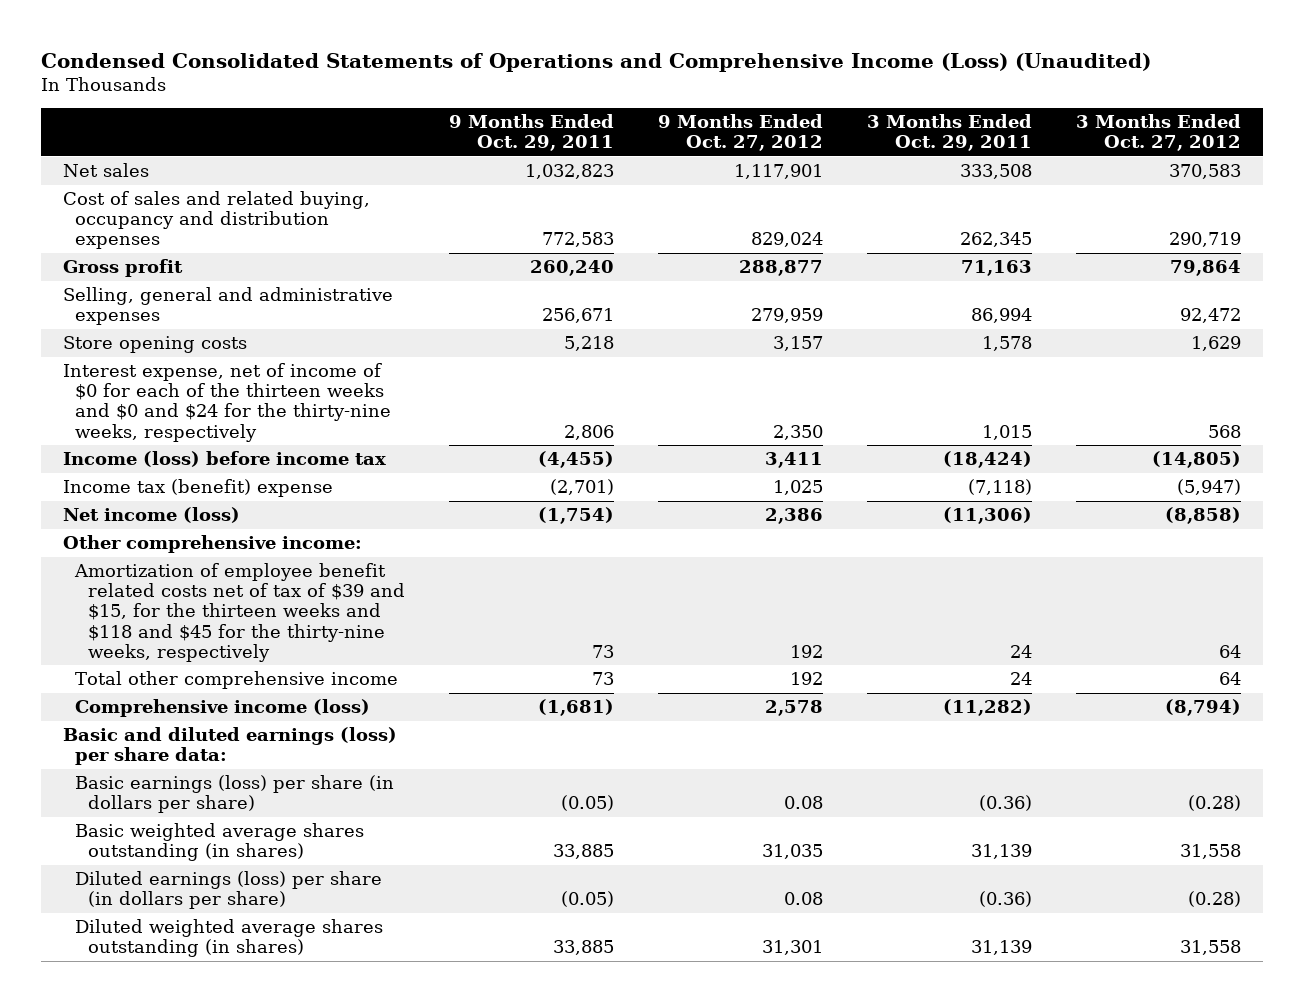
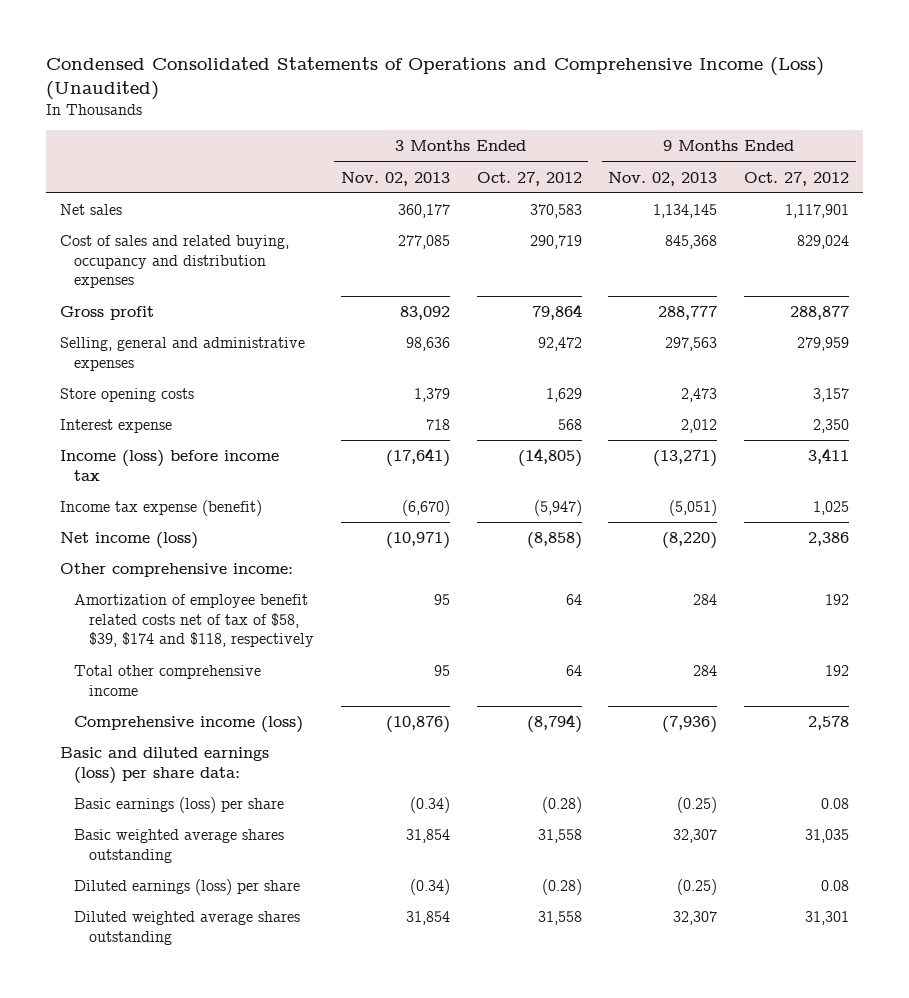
[449,114,615,152] 9 Months Ended Oct. 29, 2011 -> none
[866,114,1032,152] 3 Months Ended Oct. 29, 2011 -> none
none -> [340,171,450,186] Nov. 02, 2013
none -> [608,171,718,186] Nov. 02, 2013
[62,363,392,442] Interest expense, net of income of $0 for each of the thirteen weeks and $0 and $24 for the thirty-nine weeks, respectively -> [59,418,172,433] Interest expense
[62,479,333,498] Income tax (benefit) expense -> [59,499,262,516] Income tax expense (benefit)
[74,563,406,662] Amortization of employee benefit related costs net of tax of $39 and $15, for the thirteen weeks and $118 and $45 for the thirty-nine weeks, respectively -> [74,593,315,648] Amortization of employee benefit related costs net of tax of $58, $39, $174 and $118, respectively
[75,775,395,814] Basic earnings (loss) per share (in dollars per share) -> [74,796,285,813] Basic earnings (loss) per share
[75,823,365,862] Basic weighted average shares outstanding (in shares) -> [74,828,285,863] Basic weighted average shares outstanding
[75,871,383,910] Diluted earnings (loss) per share (in dollars per share) -> [74,878,301,895] Diluted earnings (loss) per share
[75,919,384,958] Diluted weighted average shares outstanding (in shares) -> [74,910,301,945] Diluted weighted average shares outstanding

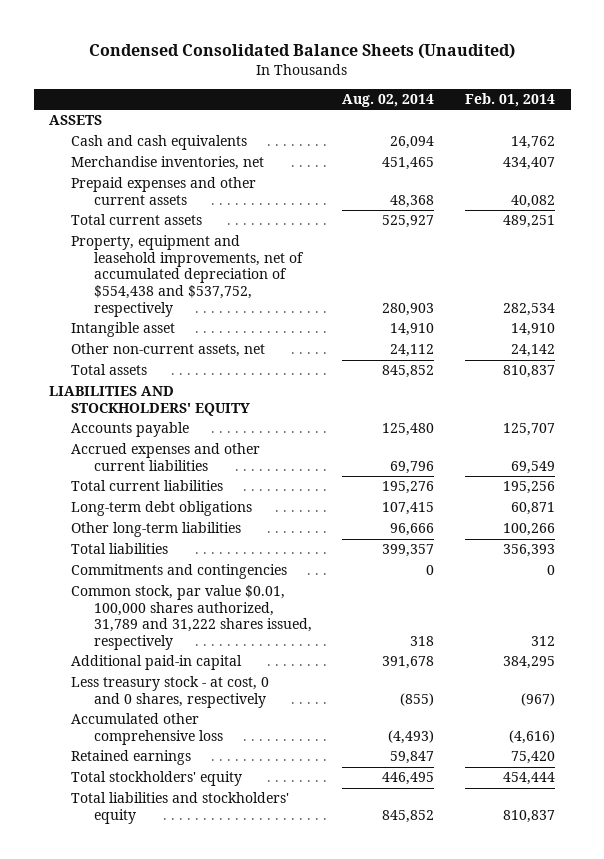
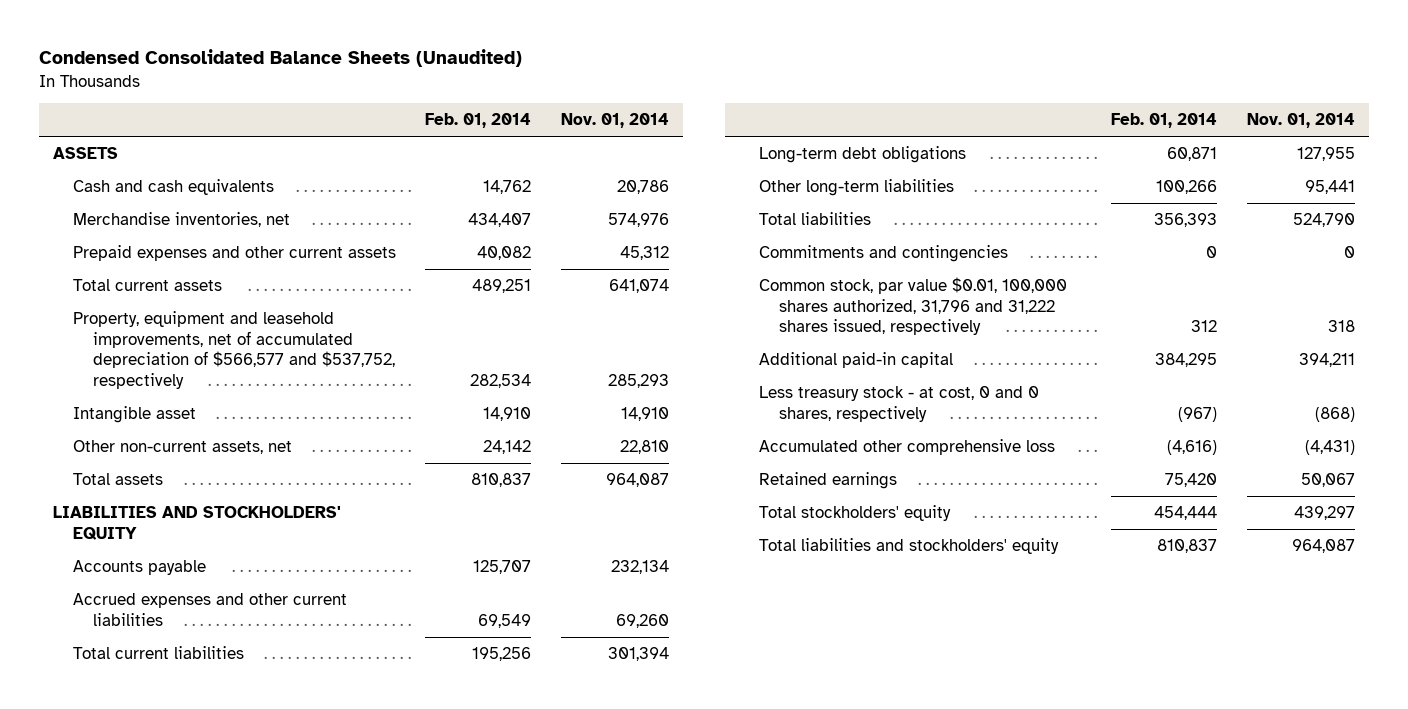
[342,94,435,108] Aug. 02, 2014 -> none
none -> [560,113,669,129] Nov. 01, 2014
[71,235,304,317] Property, equipment and leasehold improvements, net of accumulated depreciation of $554,438 and $537,752, respectively -> [73,311,396,389] Property, equipment and leasehold improvements, net of accumulated depreciation of $566,577 and $537,752, respectively
[71,585,312,651] Common stock, par value $0.01, 100,000 shares authorized, 31,789 and 31,222 shares issued, respectively -> [759,277,1068,336] Common stock, par value $0.01, 100,000 shares authorized, 31,796 and 31,222 shares issued, respectively

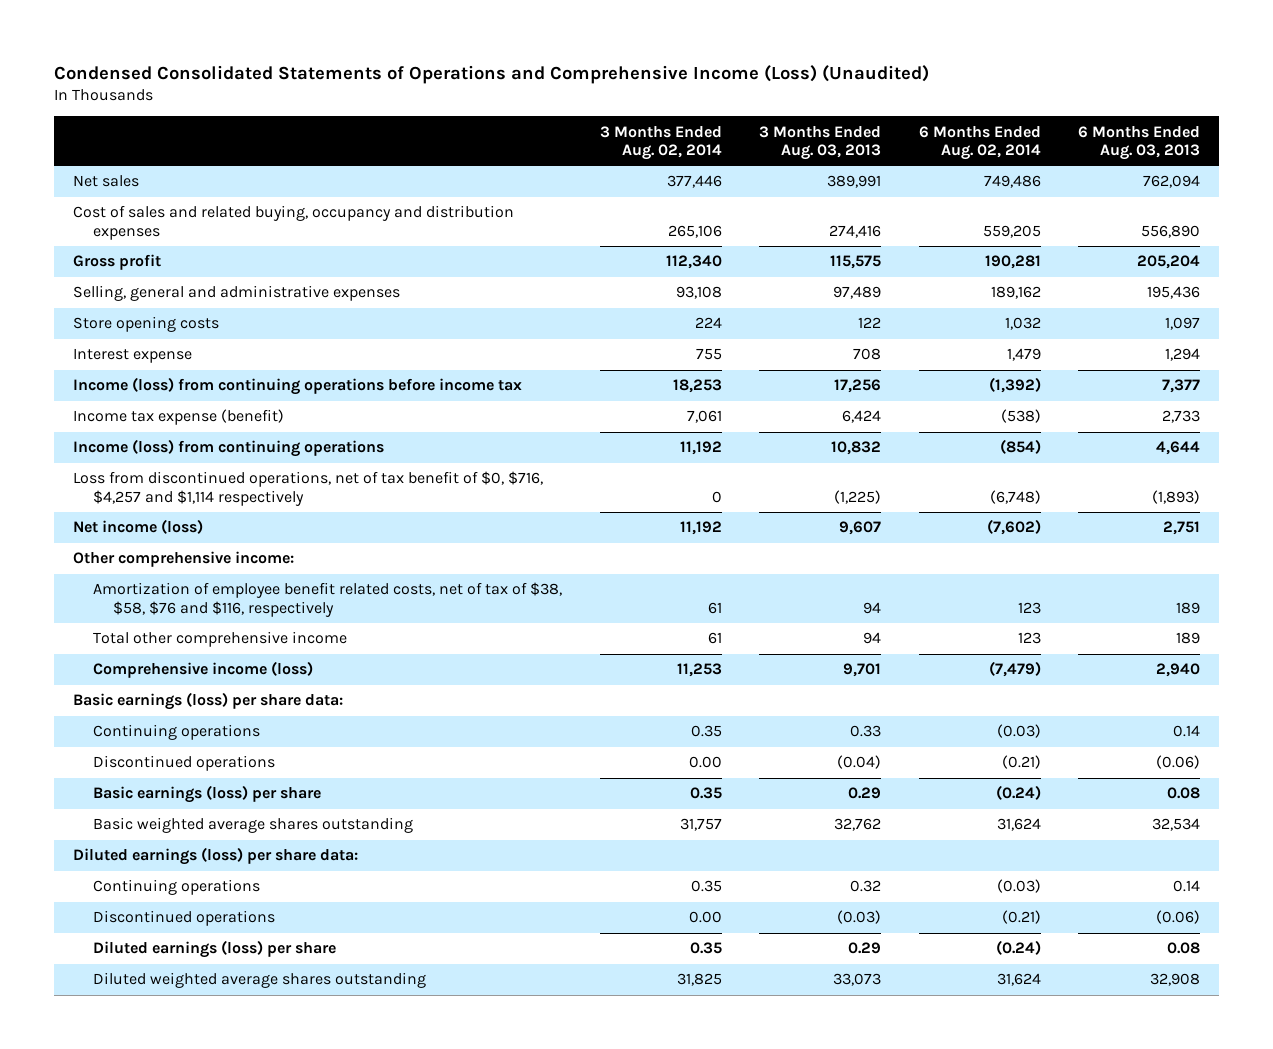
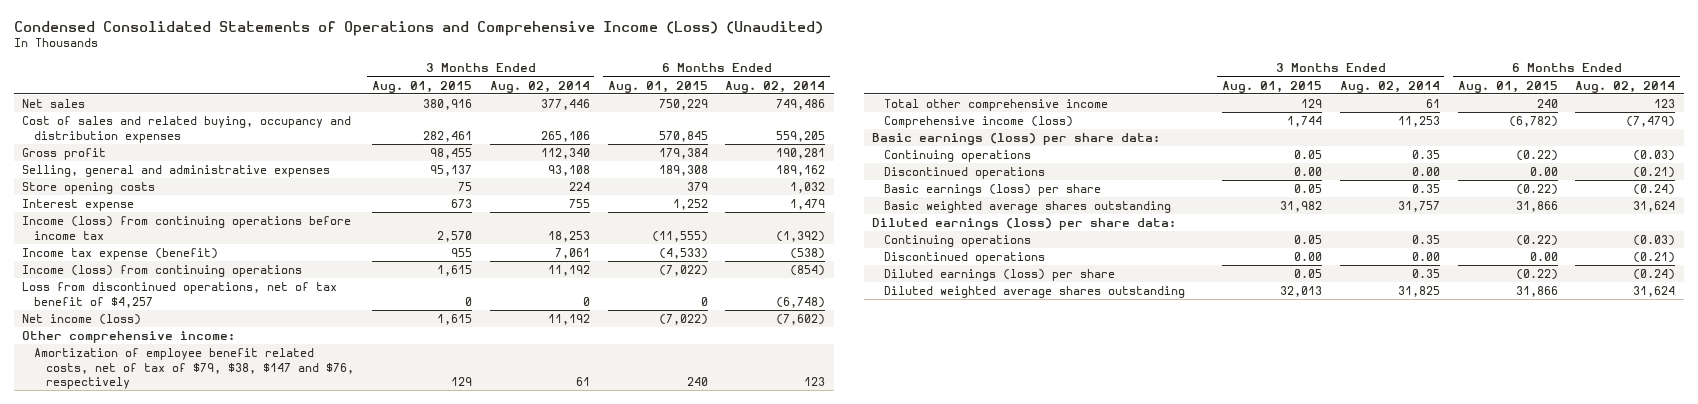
[759,125,882,161] 3 Months Ended Aug. 03, 2013 -> none
[1078,125,1201,161] 6 Months Ended Aug. 03, 2013 -> none
none -> [371,80,472,93] Aug. 01, 2015
none -> [607,80,708,93] Aug. 01, 2015
[72,471,543,506] Loss from discontinued operations, net of tax benefit of $0, $716, $4,257 and $1,114 respectively -> [22,282,338,308] Loss from discontinued operations, net of tax benefit of $4,257
[93,582,563,617] Amortization of employee benefit related costs, net of tax of $38, $58, $76 and $116, respectively -> [34,348,354,390] Amortization of employee benefit related costs, net of tax of $79, $38, $147 and $76, respectively

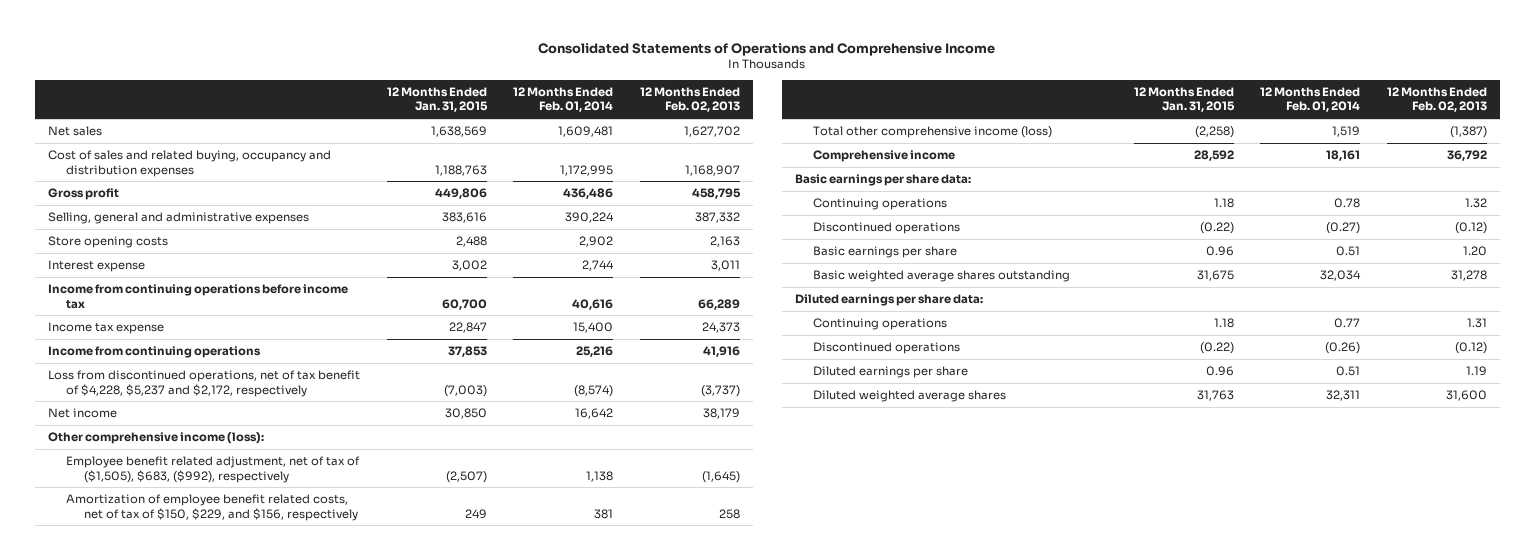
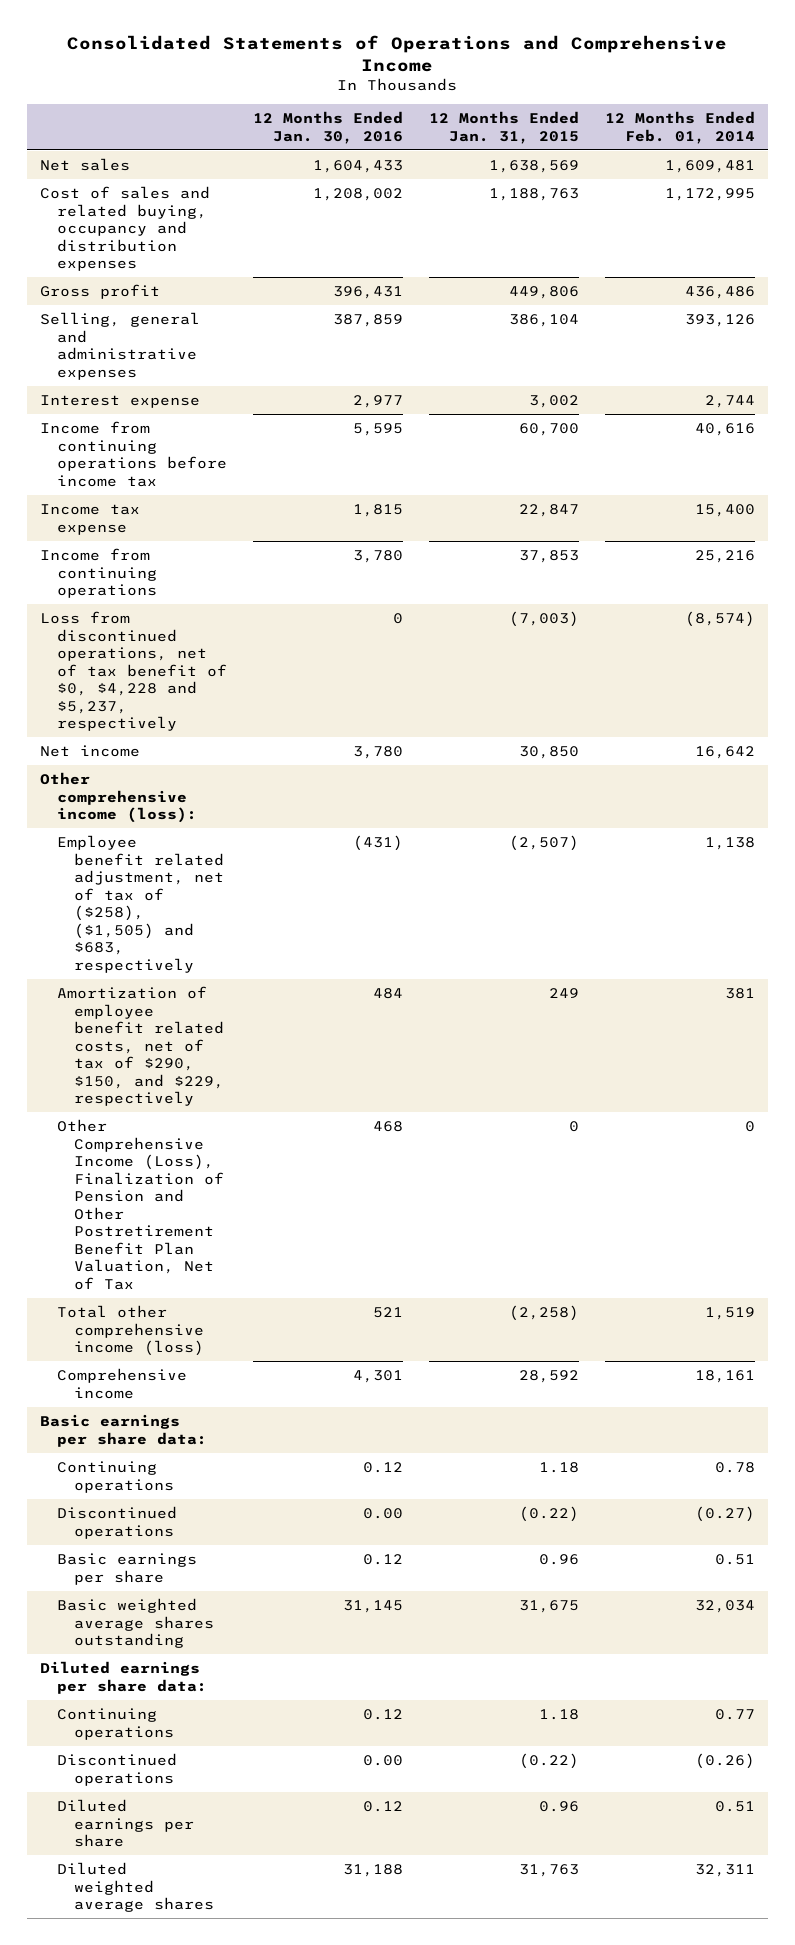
[639,86,740,113] 12 Months Ended Feb. 02, 2013 -> none
none -> [253,111,404,144] 12 Months Ended Jan. 30, 2016
[48,236,169,249] Store opening costs -> none
[441,212,487,224] 383,616 -> [508,313,579,327] 386,104
[565,212,615,224] 390,224 -> [684,313,755,327] 393,126
[48,370,361,397] Loss from discontinued operations, net of tax benefit of $4,228, $5,237 and $2,172, respectively -> [39,610,228,732] Loss from discontinued operations, net of tax benefit of $0, $4,228 and $5,237, respectively
[66,456,361,483] Employee benefit related adjustment, net of tax of ($1,505), $683, ($992), respectively -> [57,834,225,973] Employee benefit related adjustment, net of tax of ($258), ($1,505) and $683, respectively
[66,494,359,521] Amortization of employee benefit related costs, net of tax of $150, $229, and $156, respectively -> [57,985,225,1107] Amortization of employee benefit related costs, net of tax of $290, $150, and $229, respectively
none -> [57,1118,225,1290] Other Comprehensive Income (Loss), Finalization of Pension and Other Postretirement Benefit Plan Valuation, Net of Tax

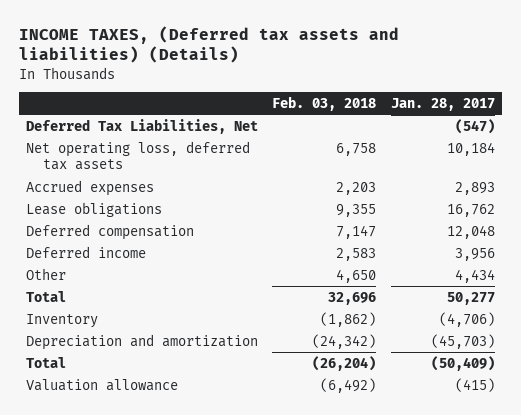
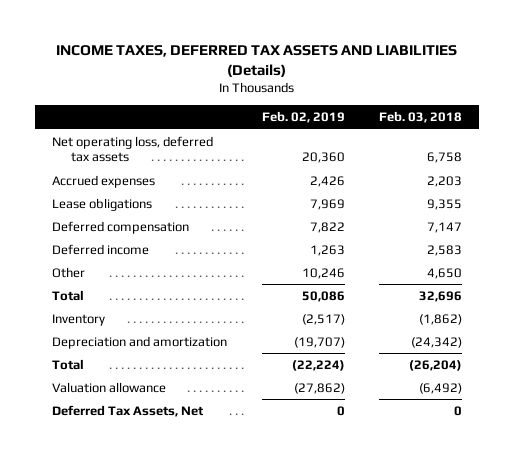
[18,25,399,64] INCOME TAXES, (Deferred tax assets and liabilities) (Details) -> [56,45,458,78] INCOME TAXES, DEFERRED TAX ASSETS AND LIABILITIES (Details)
[390,97,495,111] Jan. 28, 2017 -> none
none -> [261,111,345,124] Feb. 02, 2019
[25,118,258,134] Deferred Tax Liabilities, Net -> none
none -> [52,404,205,417] Deferred Tax Assets, Net

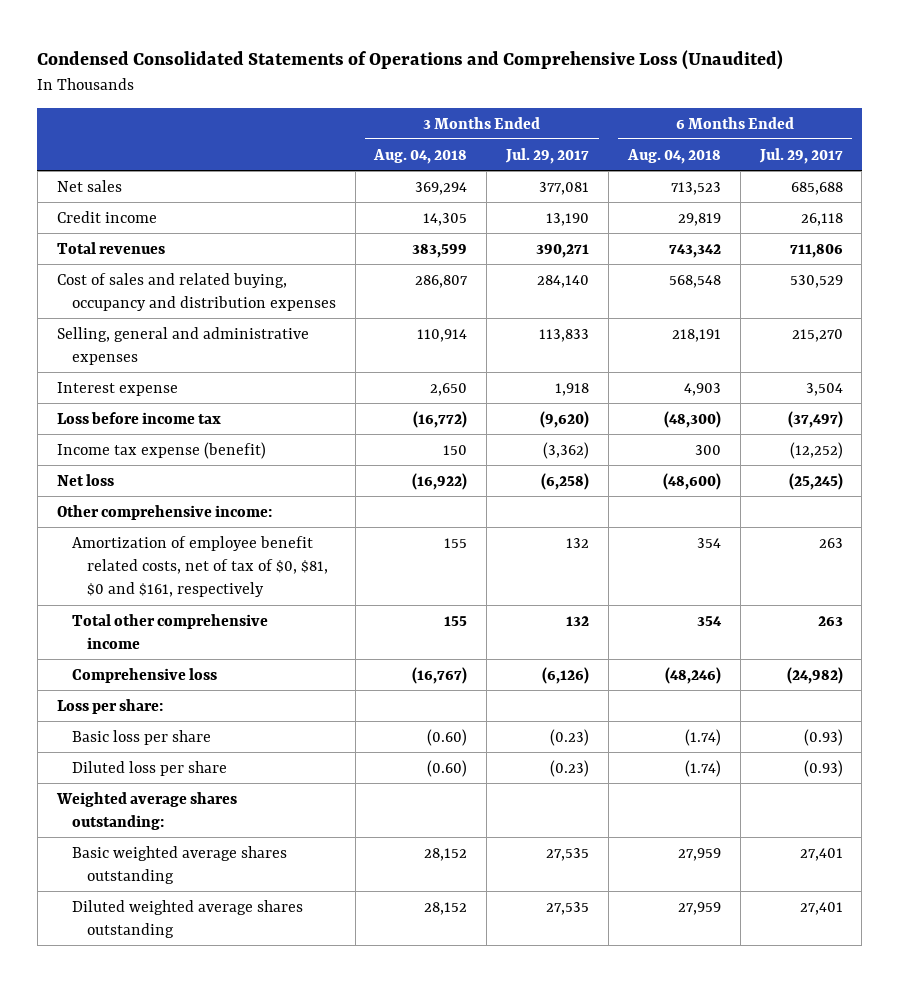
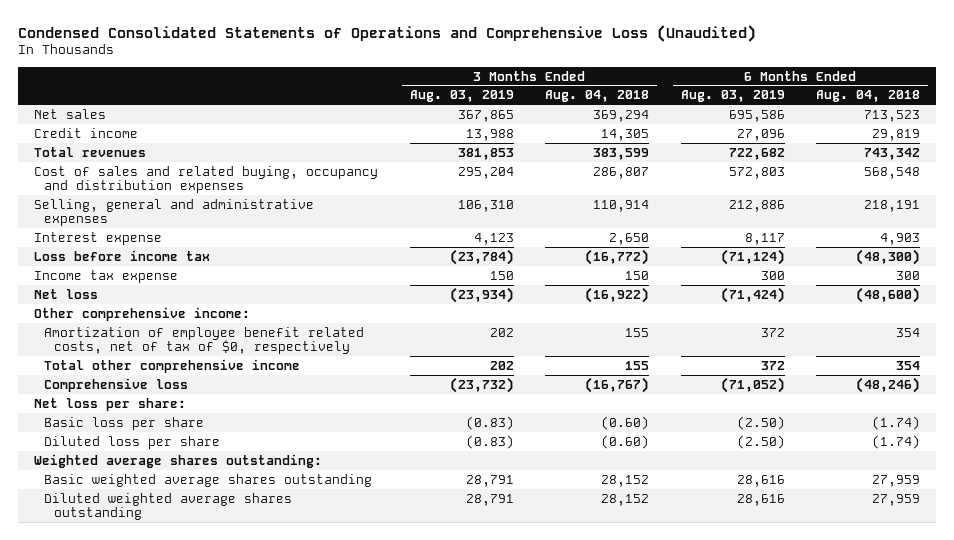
[505,147,590,164] Jul. 29, 2017 -> none
[758,147,843,164] Jul. 29, 2017 -> none
none -> [409,90,514,103] Aug. 03, 2019
none -> [680,90,785,103] Aug. 03, 2019
[56,441,266,459] Income tax expense (benefit) -> [34,269,179,283] Income tax expense
[71,535,328,598] Amortization of employee benefit related costs, net of tax of $0, $81, $0 and $161, respectively -> [44,326,365,355] Amortization of employee benefit related costs, net of tax of $0, respectively
[56,698,163,714] Loss per share: -> [34,397,187,411] Net loss per share:

